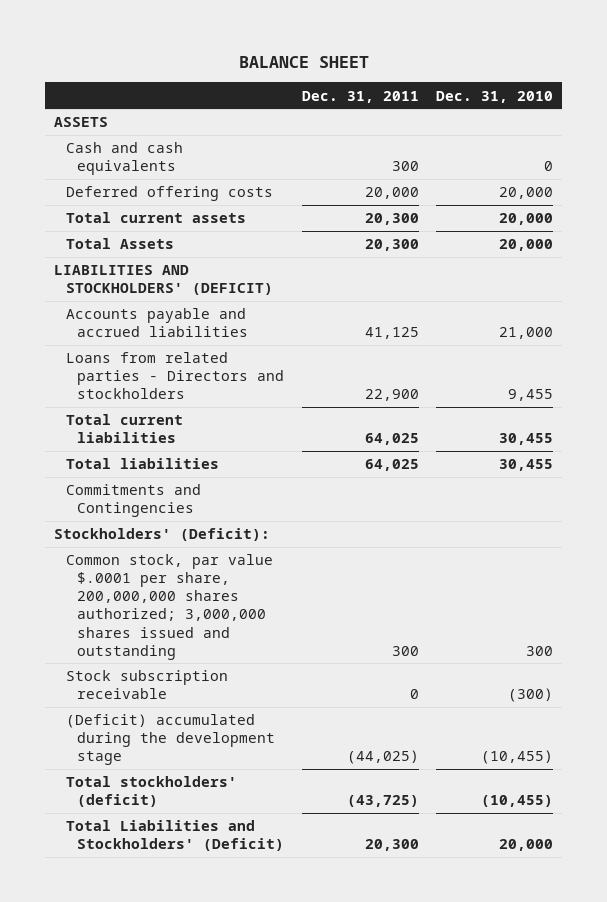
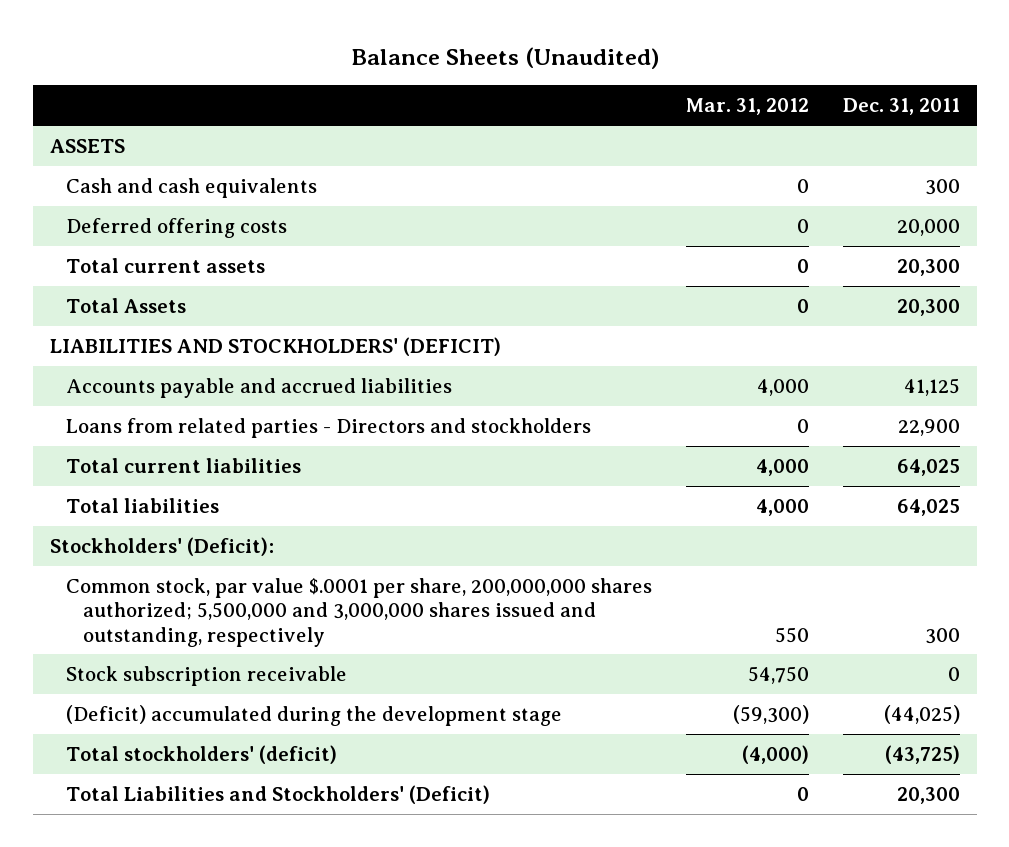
[238,55,369,68] BALANCE SHEET -> [350,46,659,69] Balance Sheets (Unaudited)
[436,90,554,103] Dec. 31, 2010 -> none
none -> [685,98,809,116] Mar. 31, 2012
[65,484,201,518] Commitments and Contingencies -> none
[65,554,273,660] Common stock, par value $.0001 per share, 200,000,000 shares authorized; 3,000,000 shares issued and outstanding -> [66,578,653,647] Common stock, par value $.0001 per share, 200,000,000 shares authorized; 5,500,000 and 3,000,000 shares issued and outstanding, respectively

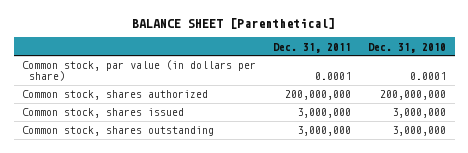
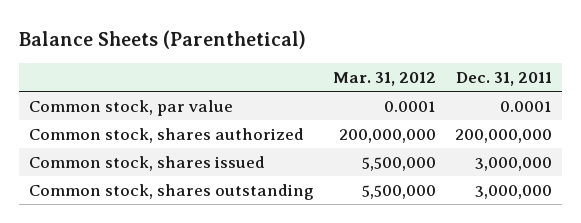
[132,18,336,30] BALANCE SHEET [Parenthetical] -> [19,30,307,50] Balance Sheets (Parenthetical)
[368,42,447,53] Dec. 31, 2010 -> none
none -> [333,72,437,87] Mar. 31, 2012
[22,60,257,82] Common stock, par value (in dollars per share) -> [28,99,233,116] Common stock, par value

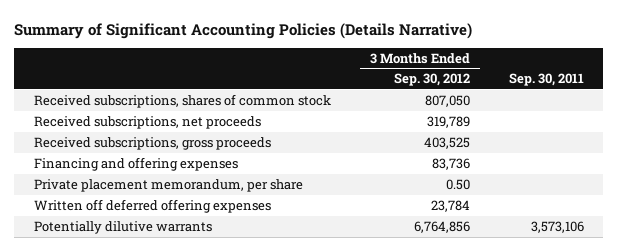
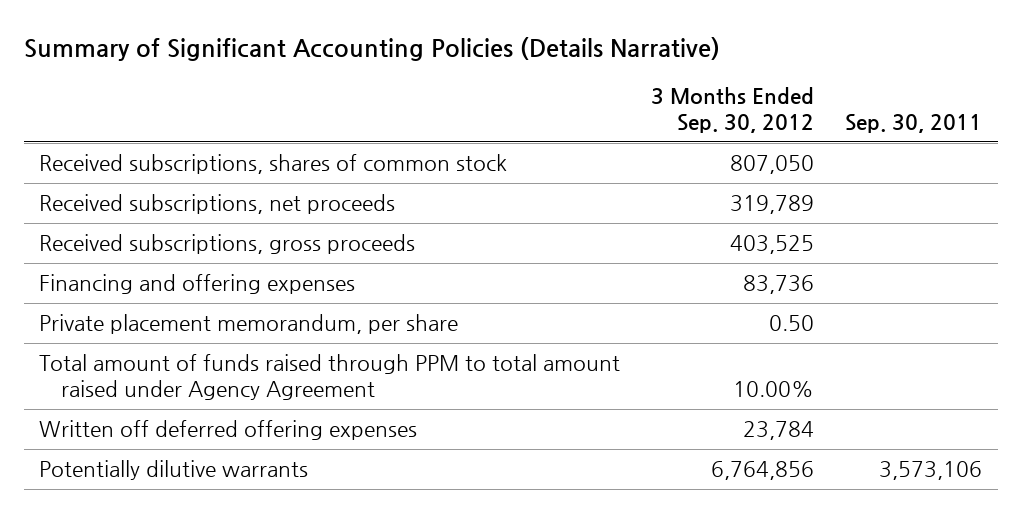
none -> [39,354,621,400] Total amount of funds raised through PPM to total amount raised under Agency Agreement

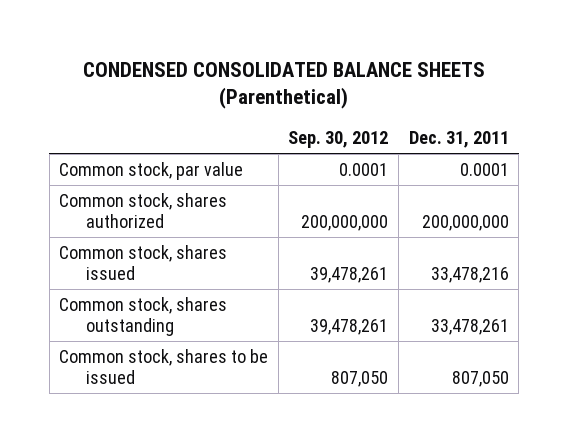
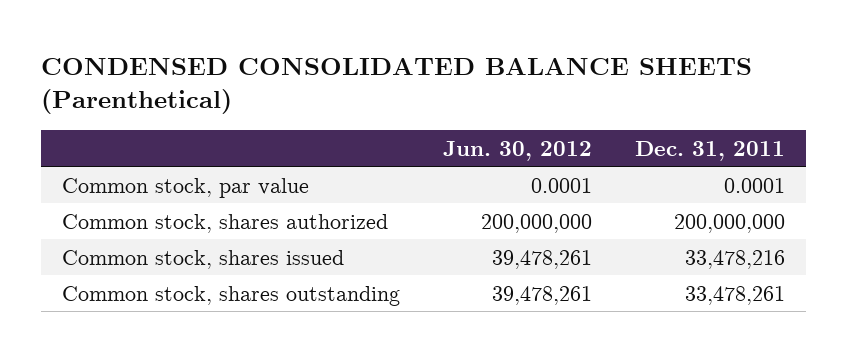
[288,130,389,148] Sep. 30, 2012 -> none
none -> [443,140,593,161] Jun. 30, 2012
[59,348,269,385] Common stock, shares to be issued -> none

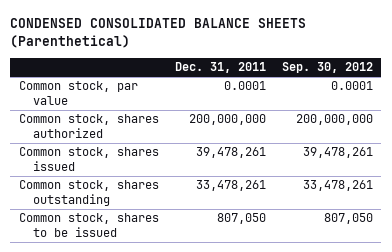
[443,140,593,161] Jun. 30, 2012 -> none
none -> [282,62,374,74] Sep. 30, 2012
[684,249,785,269] 33,478,216 -> [195,147,266,159] 39,478,261
none -> [18,213,159,237] Common stock, shares to be issued

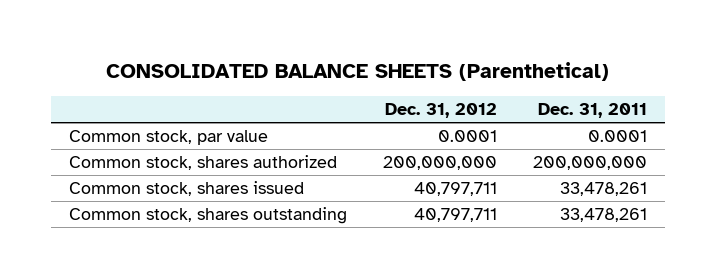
[10,18,307,49] CONDENSED CONSOLIDATED BALANCE SHEETS (Parenthetical) -> [105,62,609,82] CONSOLIDATED BALANCE SHEETS (Parenthetical)
[282,62,374,74] Sep. 30, 2012 -> none
none -> [384,103,497,119] Dec. 31, 2012
[195,147,266,159] 39,478,261 -> [559,182,647,197] 33,478,261
[18,213,159,237] Common stock, shares to be issued -> none

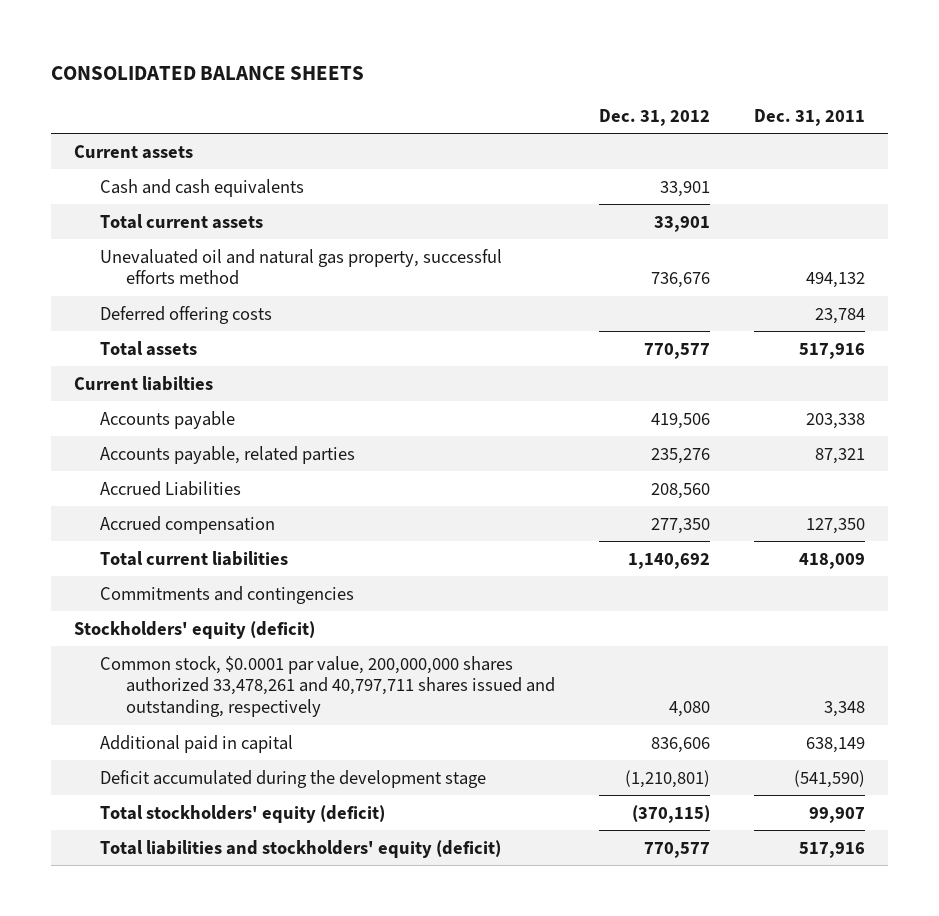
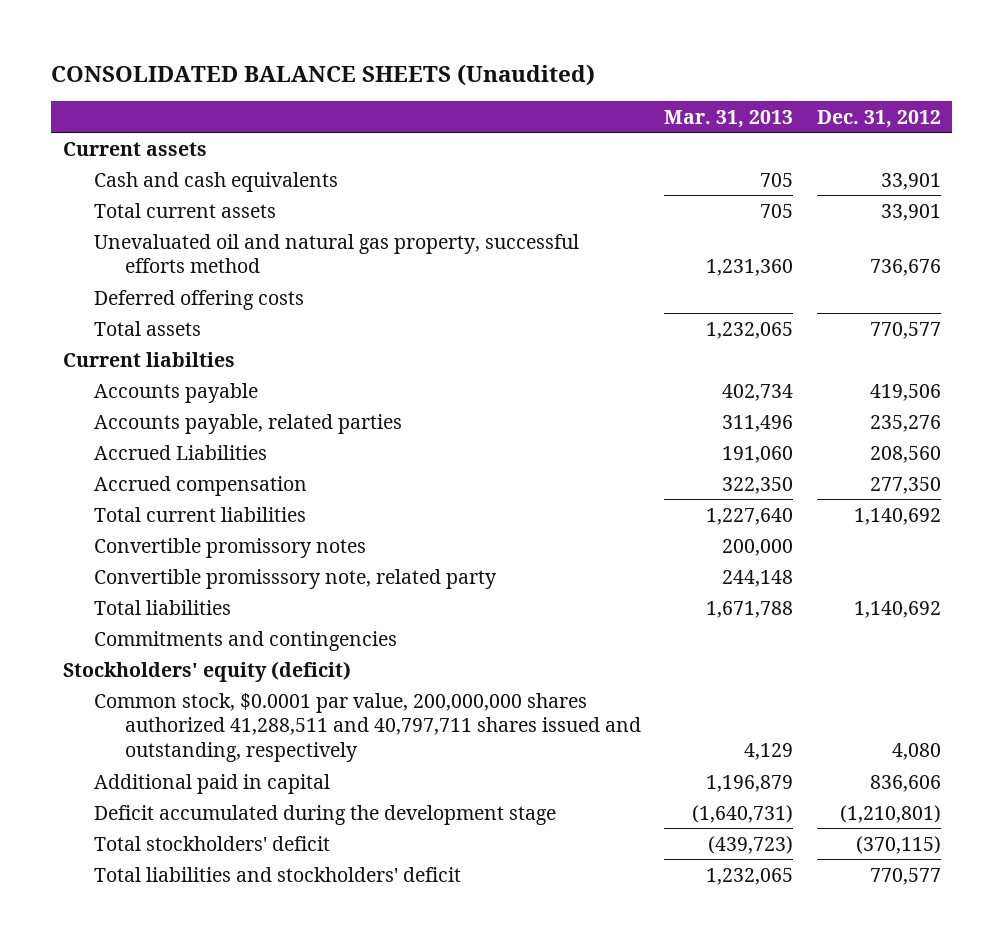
[51,65,365,80] CONSOLIDATED BALANCE SHEETS -> [50,63,595,86] CONSOLIDATED BALANCE SHEETS (Unaudited)
[754,108,866,126] Dec. 31, 2011 -> none
none -> [664,109,794,128] Mar. 31, 2013
none -> [93,537,366,558] Convertible promissory notes
none -> [93,568,497,589] Convertible promisssory note, related party
none -> [93,599,231,615] Total liabilities
[99,655,555,718] Common stock, $0.0001 par value, 200,000,000 shares authorized 33,478,261 and 40,797,711 shares issued and outstanding, respectively -> [93,692,642,763] Common stock, $0.0001 par value, 200,000,000 shares authorized 41,288,511 and 40,797,711 shares issued and outstanding, respectively
[99,804,385,823] Total stockholders' equity (deficit) -> [93,835,330,851] Total stockholders' deficit
[99,839,501,858] Total liabilities and stockholders' equity (deficit) -> [93,866,461,882] Total liabilities and stockholders' deficit

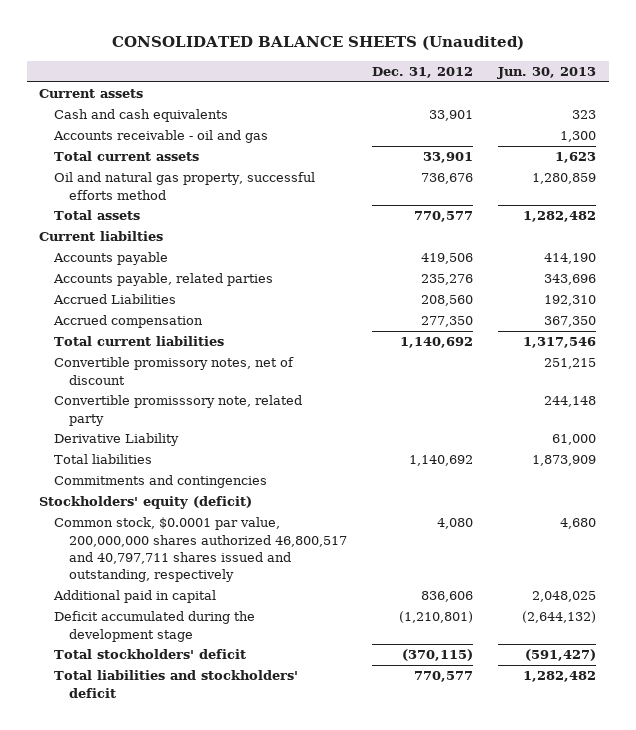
[664,109,794,128] Mar. 31, 2013 -> none
none -> [497,66,597,79] Jun. 30, 2013
none -> [53,130,269,144] Accounts receivable - oil and gas
[93,289,304,310] Deferred offering costs -> none
[93,233,579,274] Unevaluated oil and natural gas property, successful efforts method -> [54,172,316,200] Oil and natural gas property, successful efforts method
[93,537,366,558] Convertible promissory notes -> [54,357,295,385] Convertible promissory notes, net of discount
none -> [54,433,180,447] Derivative Liability
[93,692,642,763] Common stock, $0.0001 par value, 200,000,000 shares authorized 41,288,511 and 40,797,711 shares issued and outstanding, respectively -> [54,517,347,582] Common stock, $0.0001 par value, 200,000,000 shares authorized 46,800,517 and 40,797,711 shares issued and outstanding, respectively

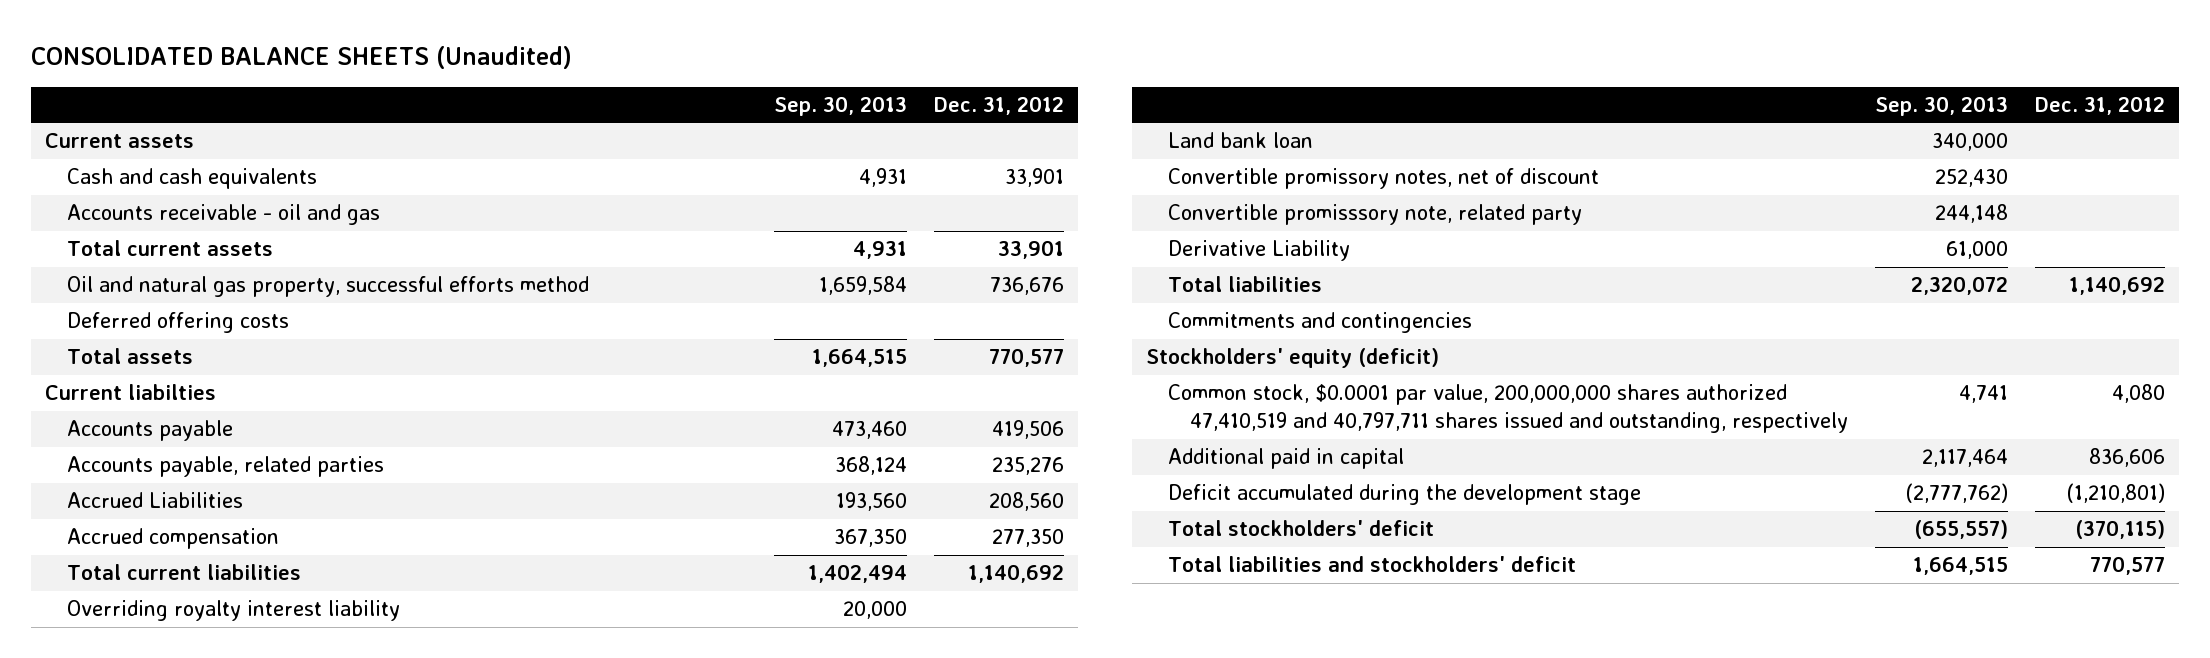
[497,66,597,79] Jun. 30, 2013 -> none
none -> [773,95,907,116] Sep. 30, 2013
none -> [66,312,289,334] Deferred offering costs
none -> [66,600,400,622] Overriding royalty interest liability
none -> [1167,132,1313,149] Land bank loan
[54,517,347,582] Common stock, $0.0001 par value, 200,000,000 shares authorized 46,800,517 and 40,797,711 shares issued and outstanding, respectively -> [1167,384,1848,434] Common stock, $0.0001 par value, 200,000,000 shares authorized 47,410,519 and 40,797,711 shares issued and outstanding, respectively

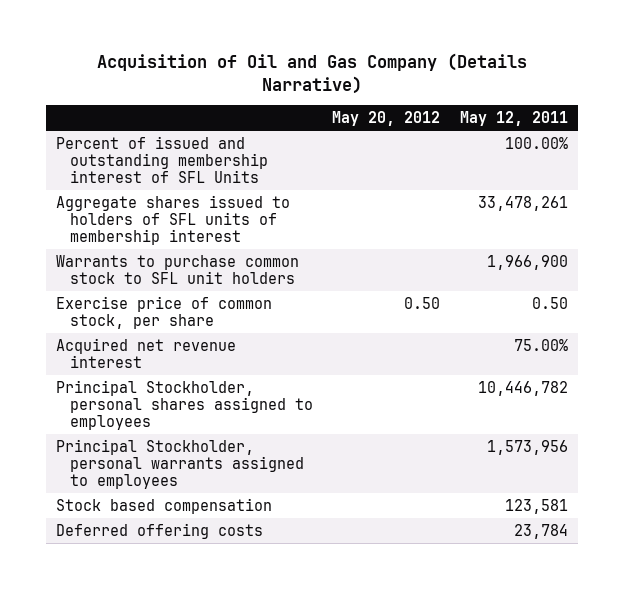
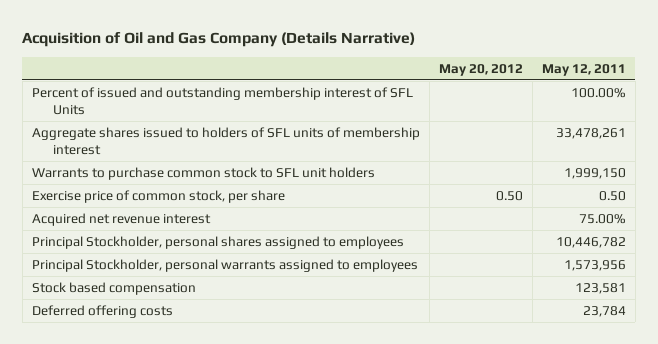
[487,254,569,270] 1,966,900 -> [563,167,626,179] 1,999,150

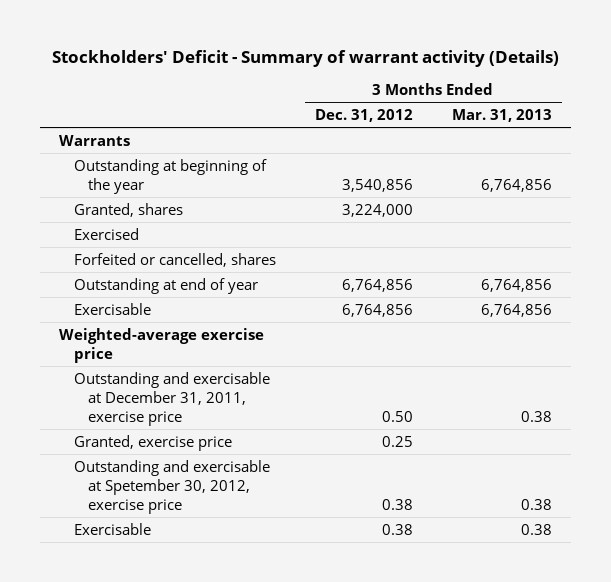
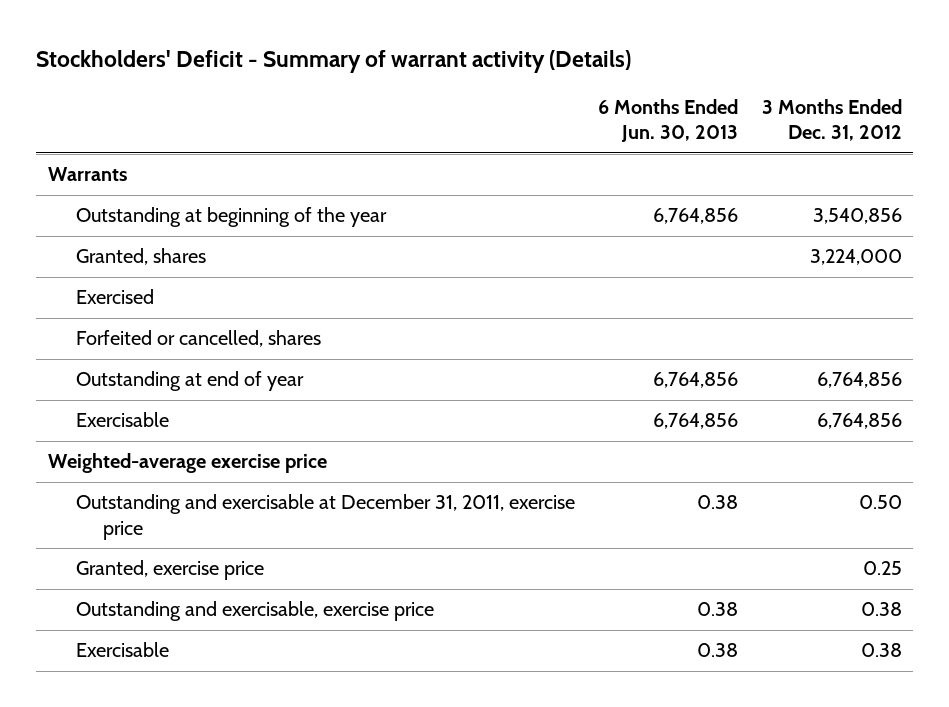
[451,109,552,123] Mar. 31, 2013 -> none
none -> [598,99,739,143] 6 Months Ended Jun. 30, 2013
[73,459,270,514] Outstanding and exercisable at Spetember 30, 2012, exercise price -> [75,601,434,622] Outstanding and exercisable, exercise price

